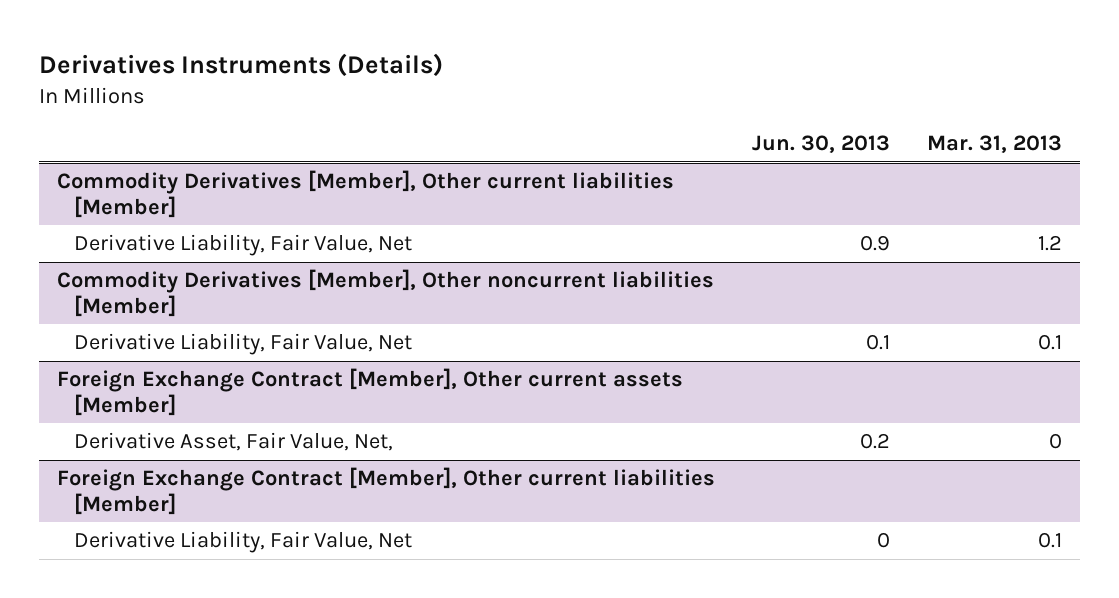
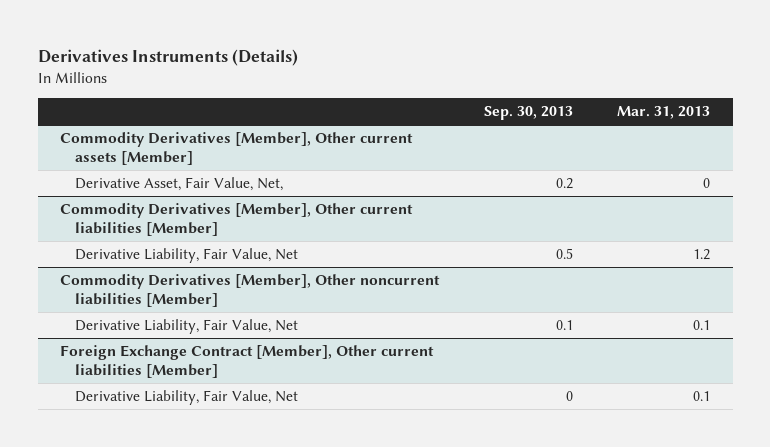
[752,135,891,154] Jun. 30, 2013 -> none
none -> [483,106,573,121] Sep. 30, 2013
none -> [60,132,414,165] Commodity Derivatives [Member], Other current assets [Member]
none -> [74,177,283,192] Derivative Asset, Fair Value, Net,
[57,368,684,416] Foreign Exchange Contract [Member], Other current assets [Member] -> none
[74,432,394,452] Derivative Asset, Fair Value, Net, -> none

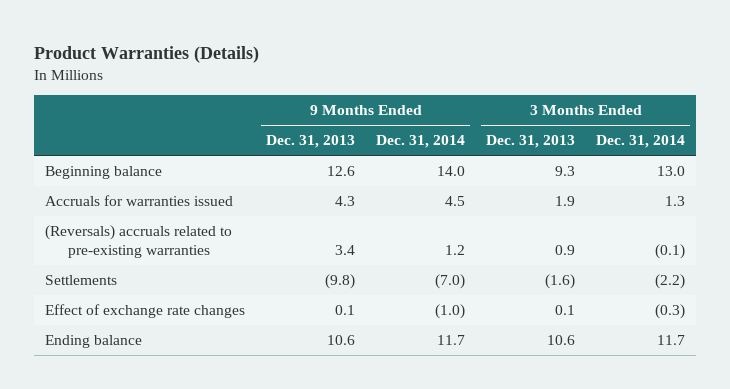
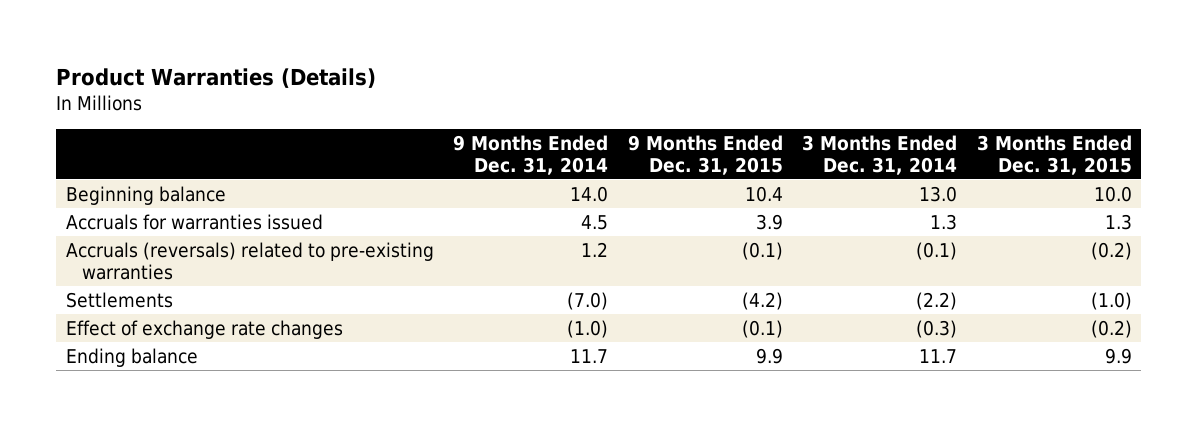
[266,135,356,149] Dec. 31, 2013 -> none
[486,135,576,149] Dec. 31, 2013 -> none
none -> [627,134,783,175] 9 Months Ended Dec. 31, 2015
none -> [976,134,1132,175] 3 Months Ended Dec. 31, 2015
[44,225,232,259] (Reversals) accruals related to pre-existing warranties -> [66,241,435,280] Accruals (reversals) related to pre-existing warranties

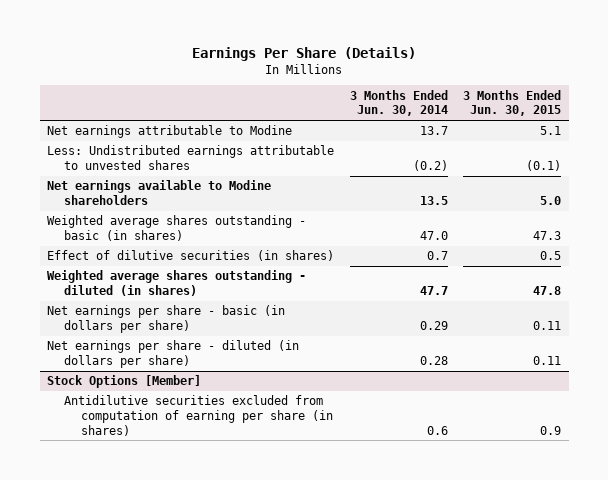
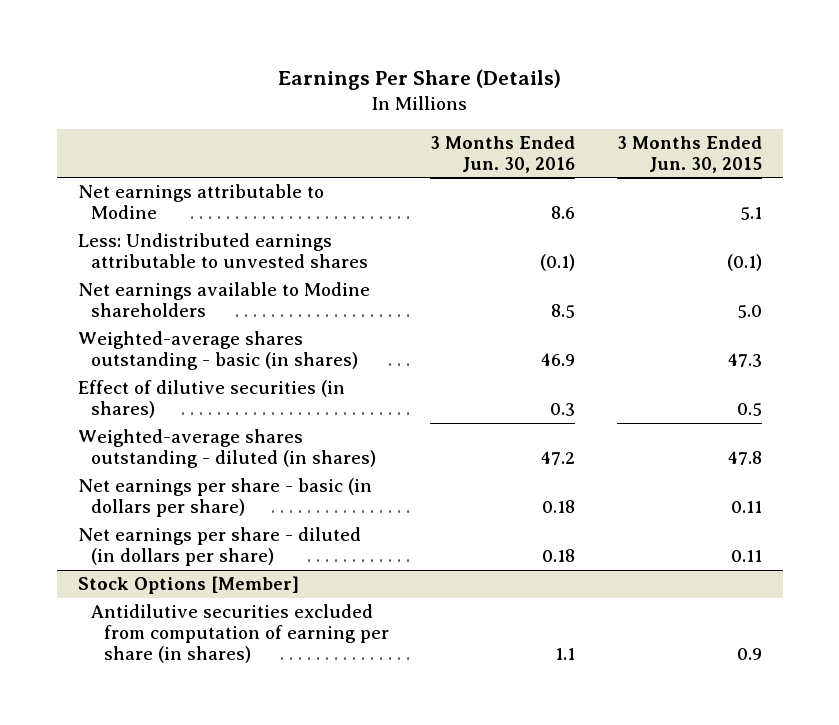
[349,89,448,117] 3 Months Ended Jun. 30, 2014 -> none
none -> [430,135,576,173] 3 Months Ended Jun. 30, 2016
[47,215,307,241] Weighted average shares outstanding - basic (in shares) -> [77,331,358,371] Weighted-average shares outstanding - basic (in shares)
[47,270,307,296] Weighted average shares outstanding - diluted (in shares) -> [77,429,376,469] Weighted-average shares outstanding - diluted (in shares)

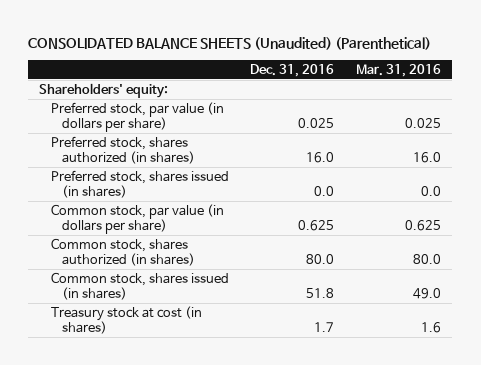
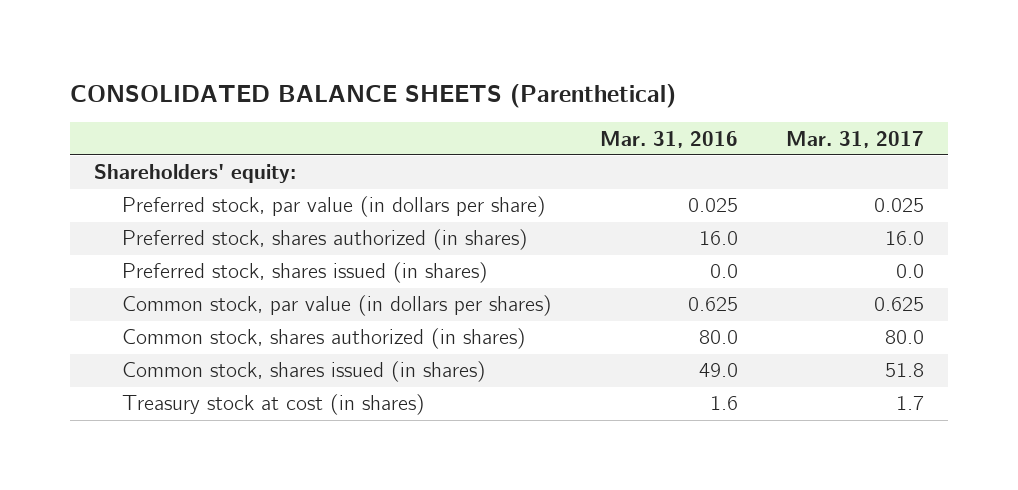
[28,36,432,50] CONSOLIDATED BALANCE SHEETS (Unaudited) (Parenthetical) -> [69,83,676,108] CONSOLIDATED BALANCE SHEETS (Parenthetical)
[250,63,335,77] Dec. 31, 2016 -> none
none -> [786,130,925,148] Mar. 31, 2017
[50,203,224,235] Common stock, par value (in dollars per share) -> [122,295,553,317] Common stock, par value (in dollars per shares)

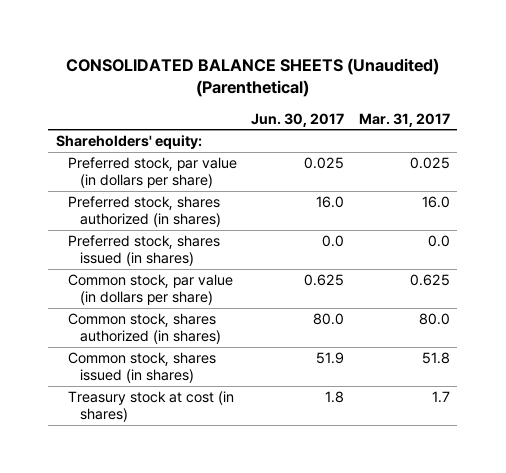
[69,83,676,108] CONSOLIDATED BALANCE SHEETS (Parenthetical) -> [65,57,439,98] CONSOLIDATED BALANCE SHEETS (Unaudited) (Parenthetical)
[600,130,739,148] Mar. 31, 2016 -> none
none -> [251,112,345,127] Jun. 30, 2017
[122,295,553,317] Common stock, par value (in dollars per shares) -> [67,274,233,305] Common stock, par value (in dollars per share)

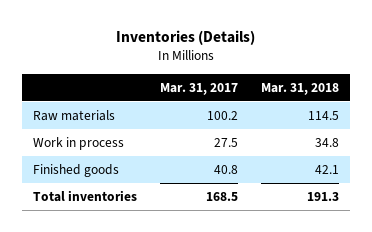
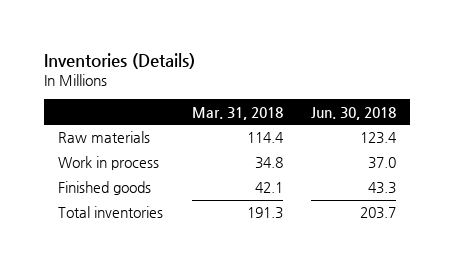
[159,82,238,95] Mar. 31, 2017 -> none
none -> [311,106,397,120] Jun. 30, 2018
[307,110,339,120] 114.5 -> [246,132,284,144] 114.4

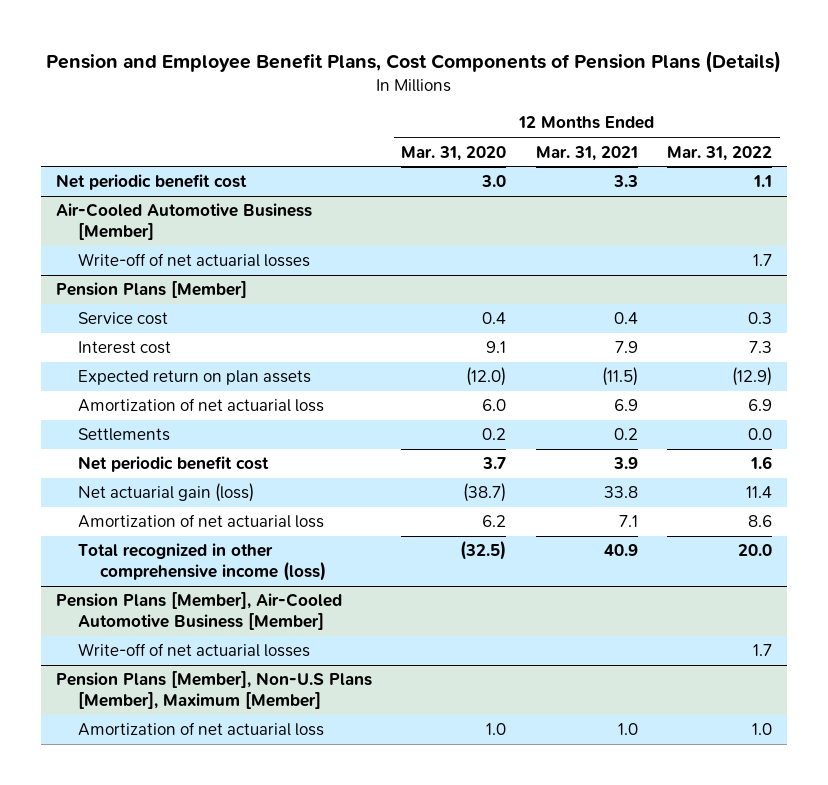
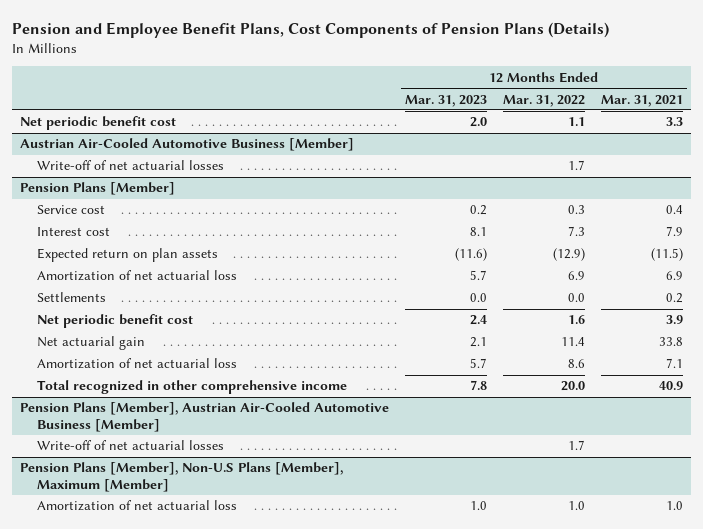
[401,145,507,161] Mar. 31, 2020 -> none
none -> [405,94,488,107] Mar. 31, 2023
[55,203,312,241] Air-Cooled Automotive Business [Member] -> [20,138,355,152] Austrian Air-Cooled Automotive Business [Member]
[77,483,254,503] Net actuarial gain (loss) -> [37,336,146,351] Net actuarial gain
[77,543,326,582] Total recognized in other comprehensive income (loss) -> [37,380,348,395] Total recognized in other comprehensive income
[55,592,342,631] Pension Plans [Member], Air-Cooled Automotive Business [Member] -> [20,402,390,433] Pension Plans [Member], Austrian Air-Cooled Automotive Business [Member]

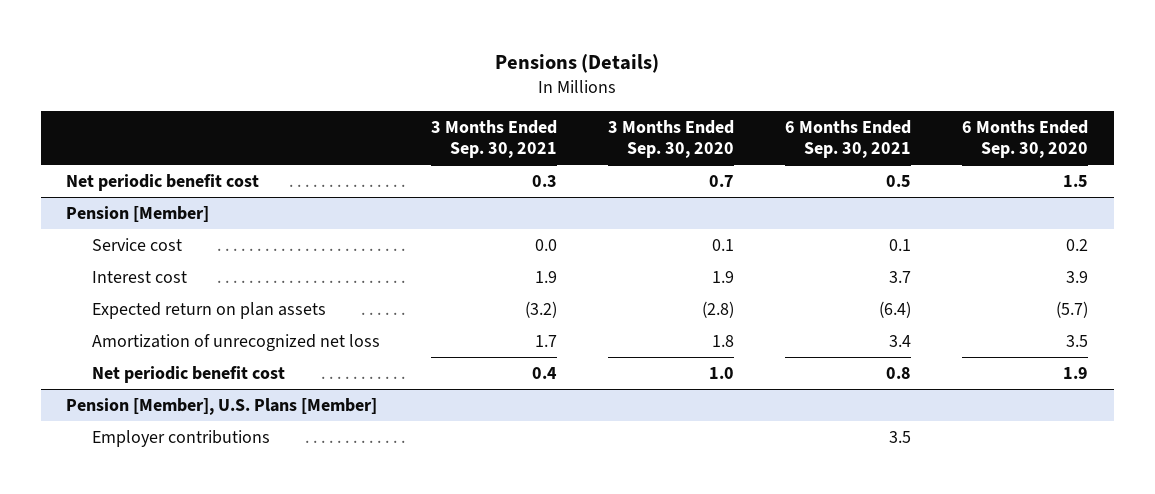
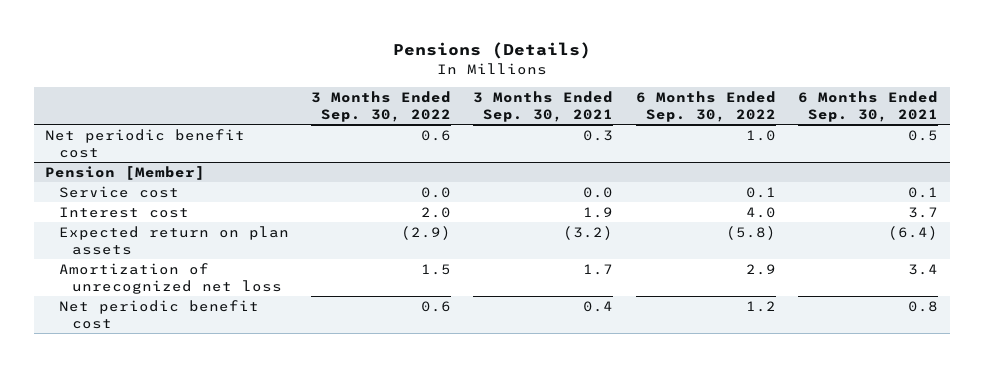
[608,120,735,159] 3 Months Ended Sep. 30, 2020 -> none
[962,120,1089,159] 6 Months Ended Sep. 30, 2020 -> none
none -> [311,91,452,122] 3 Months Ended Sep. 30, 2022
none -> [635,91,776,122] 6 Months Ended Sep. 30, 2022
[66,398,378,416] Pension [Member], U.S. Plans [Member] -> none
[91,430,270,448] Employer contributions -> none

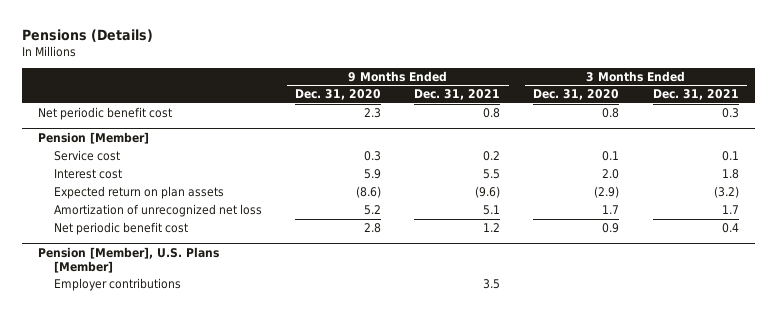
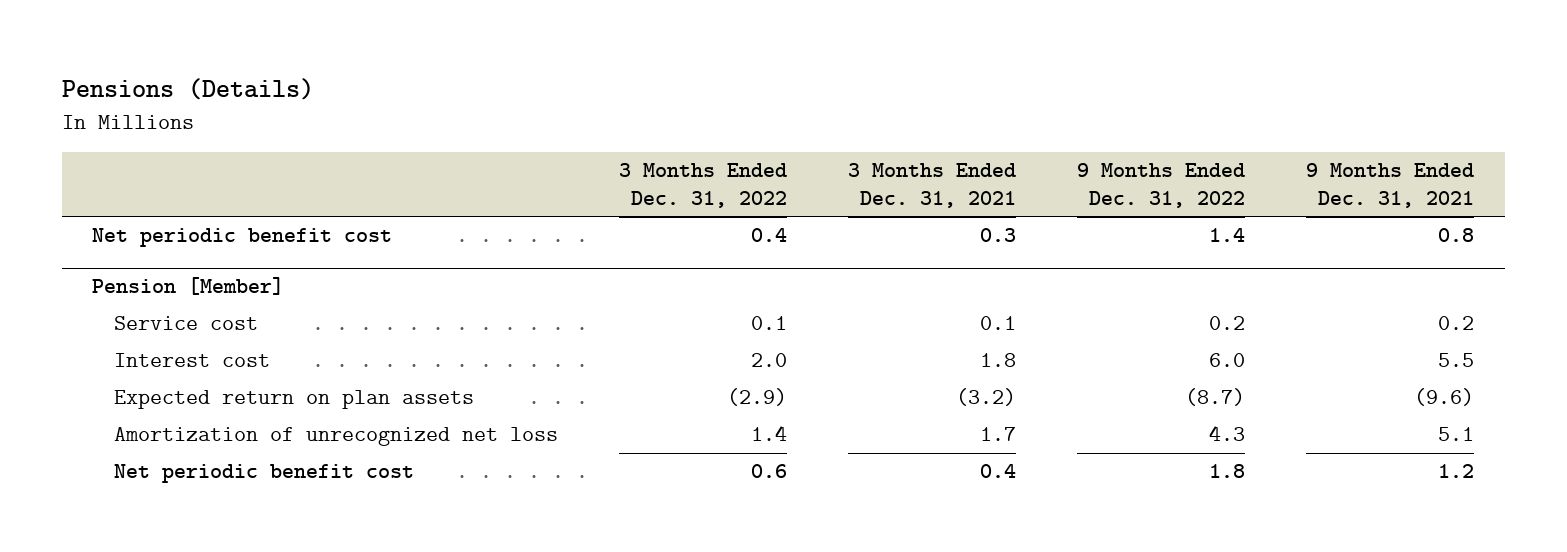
[294,89,381,101] Dec. 31, 2020 -> none
[533,89,620,101] Dec. 31, 2020 -> none
none -> [618,163,787,209] 3 Months Ended Dec. 31, 2022
none -> [1077,163,1246,209] 9 Months Ended Dec. 31, 2022
[38,247,220,273] Pension [Member], U.S. Plans [Member] -> none
[53,278,181,292] Employer contributions -> none

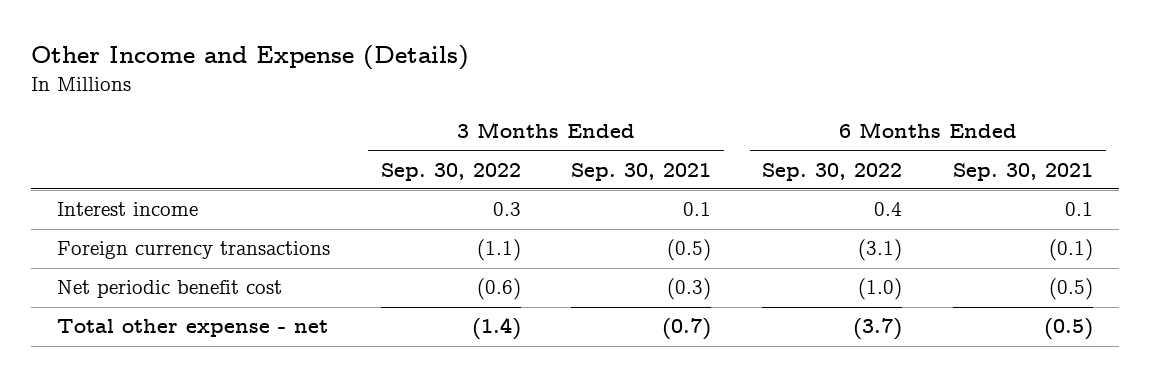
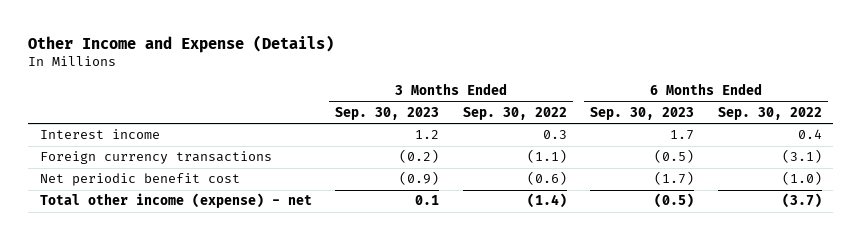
[571,162,712,181] Sep. 30, 2021 -> none
[953,162,1094,181] Sep. 30, 2021 -> none
none -> [335,106,440,120] Sep. 30, 2023
none -> [590,106,695,120] Sep. 30, 2023
[56,319,328,338] Total other expense - net -> [39,193,312,209] Total other income (expense) - net

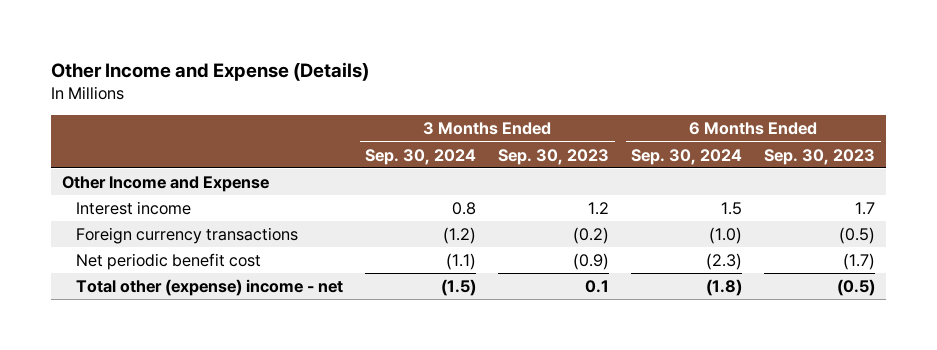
[462,106,567,120] Sep. 30, 2022 -> none
[717,106,822,120] Sep. 30, 2022 -> none
none -> [365,148,477,165] Sep. 30, 2024
none -> [631,148,743,165] Sep. 30, 2024
none -> [62,176,270,193] Other Income and Expense
[39,193,312,209] Total other income (expense) - net -> [76,279,344,297] Total other (expense) income - net

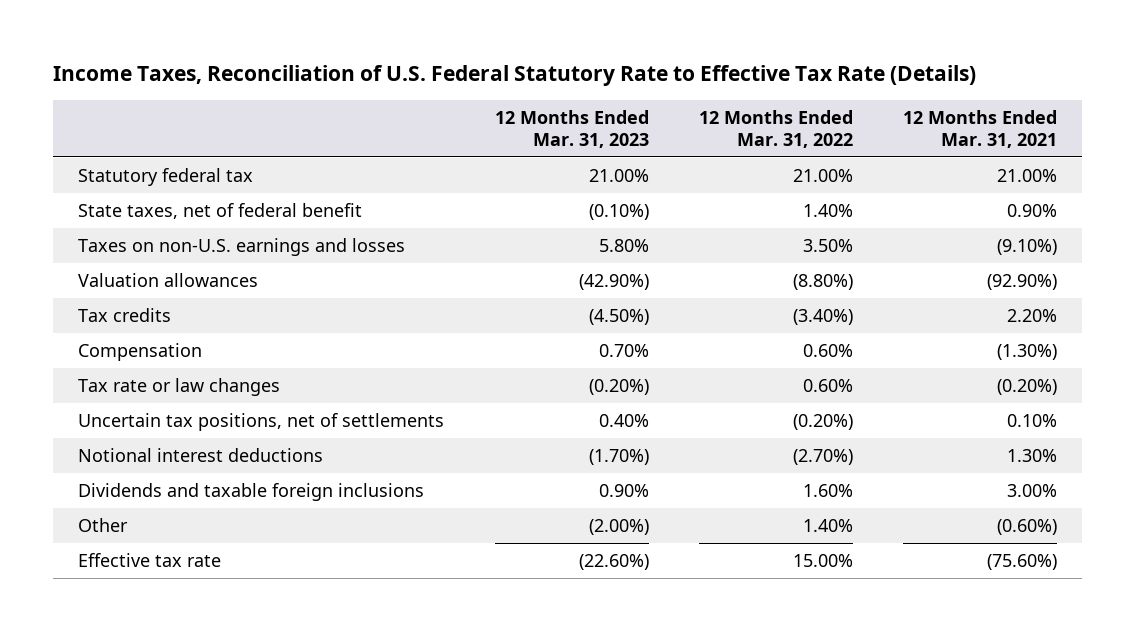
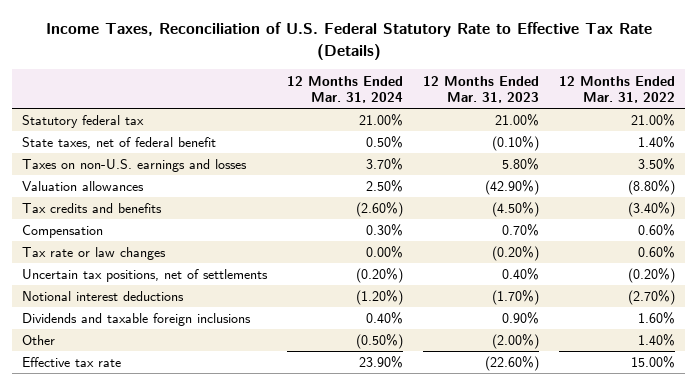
[903,109,1058,148] 12 Months Ended Mar. 31, 2021 -> none
none -> [287,75,404,103] 12 Months Ended Mar. 31, 2024
[78,308,172,323] Tax credits -> [22,203,163,214] Tax credits and benefits

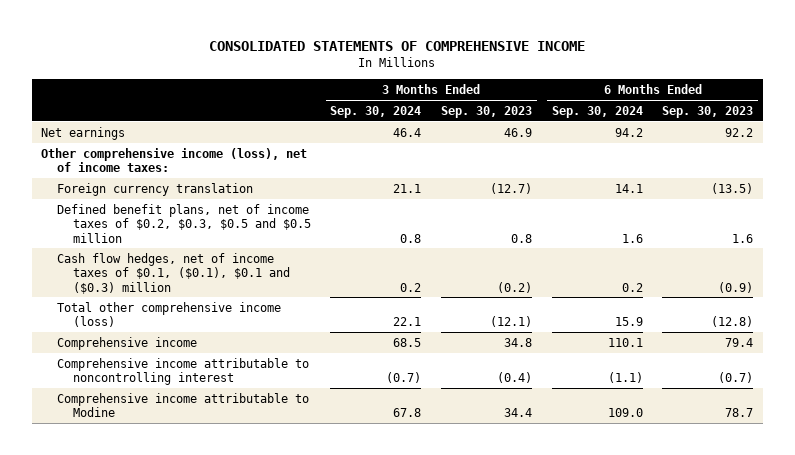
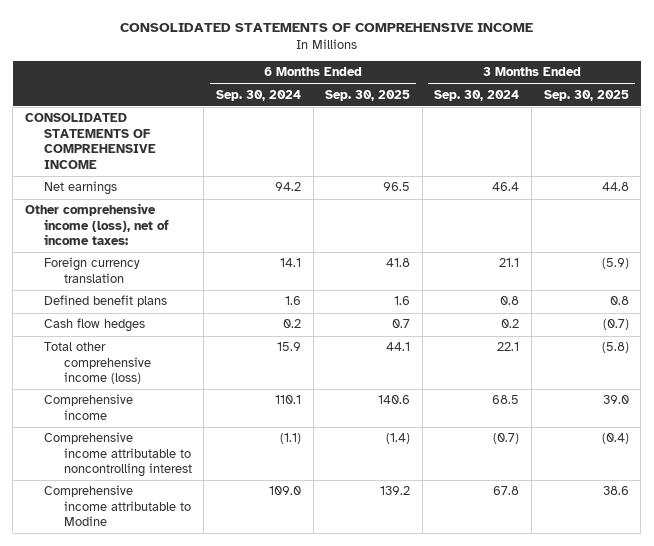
[441,105,533,118] Sep. 30, 2023 -> none
[662,105,754,118] Sep. 30, 2023 -> none
none -> [325,89,411,101] Sep. 30, 2025
none -> [543,89,629,101] Sep. 30, 2025
none -> [25,113,157,169] CONSOLIDATED STATEMENTS OF COMPREHENSIVE INCOME
[57,203,311,243] Defined benefit plans, net of income taxes of $0.2, $0.3, $0.5 and $0.5 million -> [44,295,168,308] Defined benefit plans
[57,252,290,294] Cash flow hedges, net of income taxes of $0.1, ($0.1), $0.1 and ($0.3) million -> [44,318,146,333] Cash flow hedges

